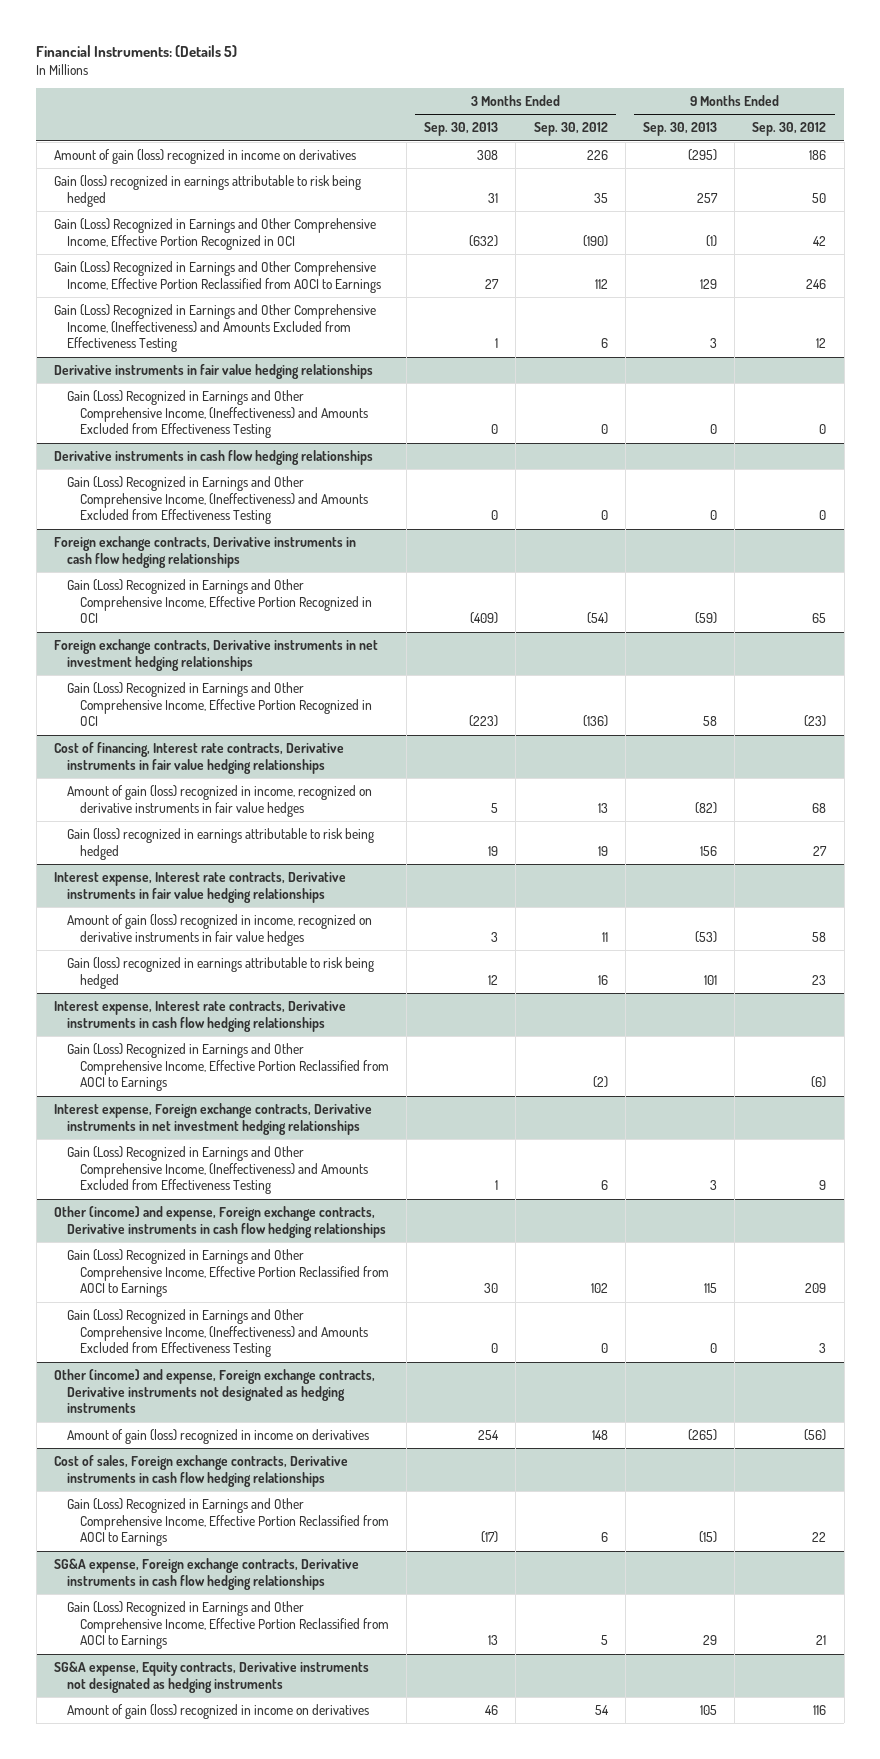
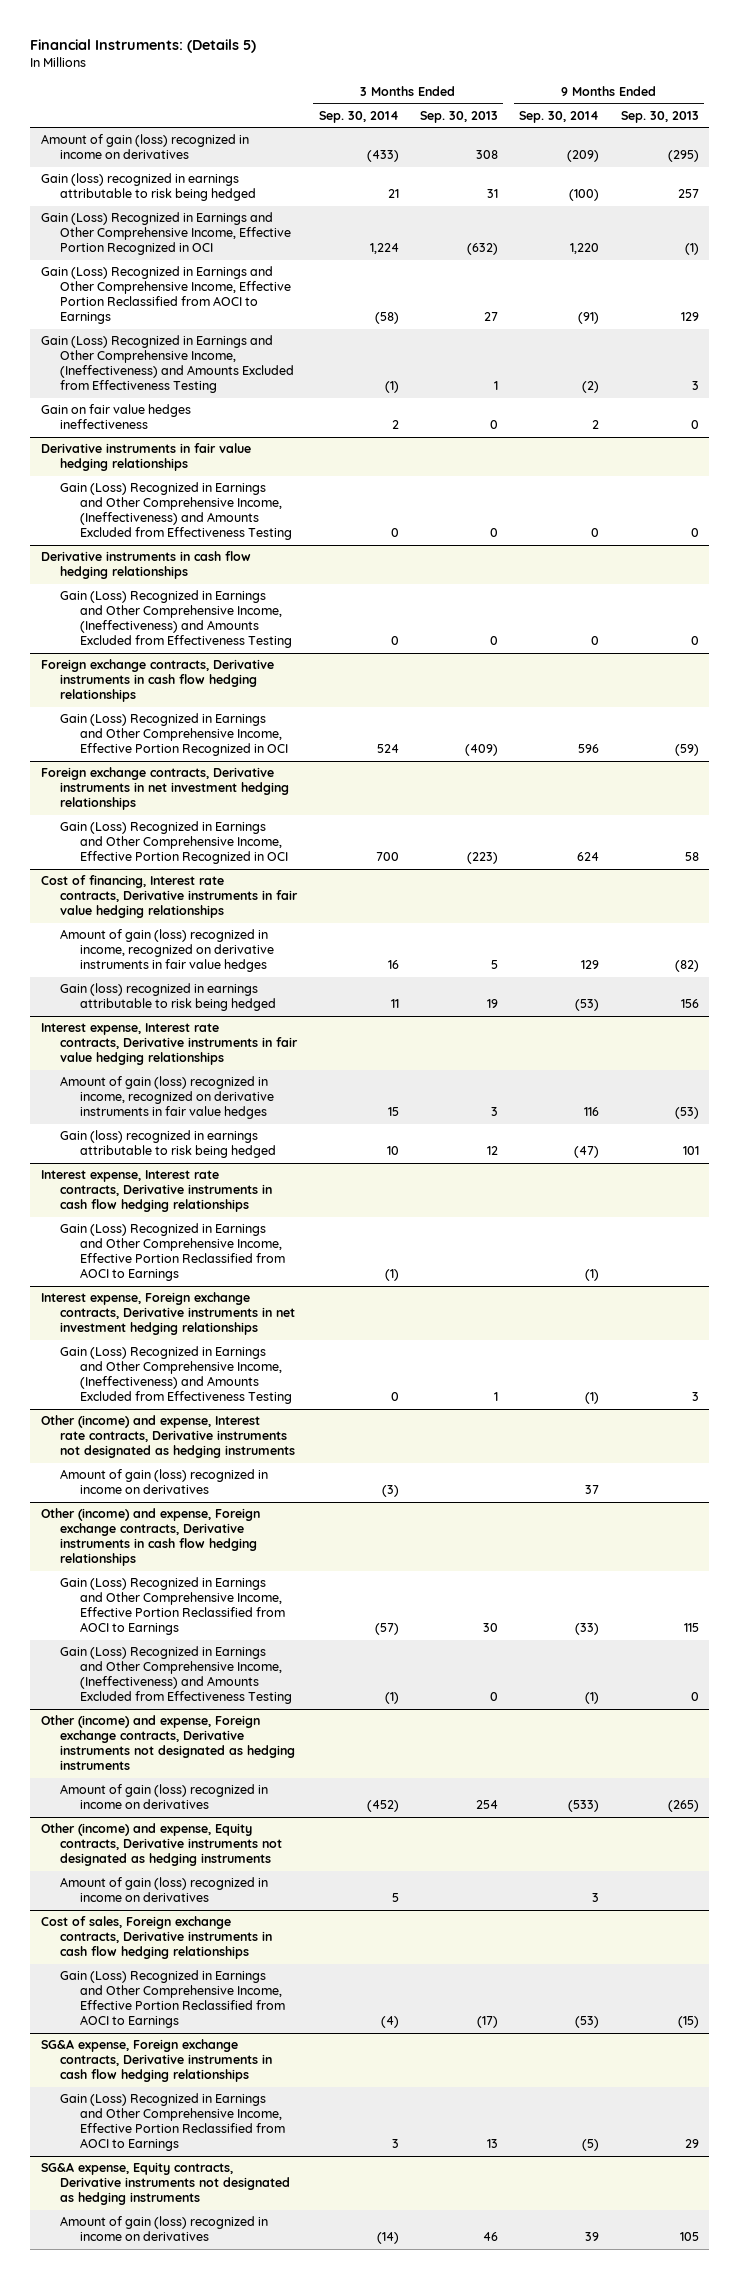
[533,122,608,137] Sep. 30, 2012 -> none
[752,122,827,137] Sep. 30, 2012 -> none
none -> [318,110,399,123] Sep. 30, 2014
none -> [519,110,600,123] Sep. 30, 2014
none -> [40,404,191,430] Gain on fair value hedges ineffectiveness
none -> [40,1415,296,1459] Other (income) and expense, Interest rate contracts, Derivative instruments not designated as hedging instruments
none -> [60,1469,269,1495] Amount of gain (loss) recognized in income on derivatives
none -> [40,1823,283,1867] Other (income) and expense, Equity contracts, Derivative instruments not designated as hedging instruments
none -> [60,1877,269,1903] Amount of gain (loss) recognized in income on derivatives

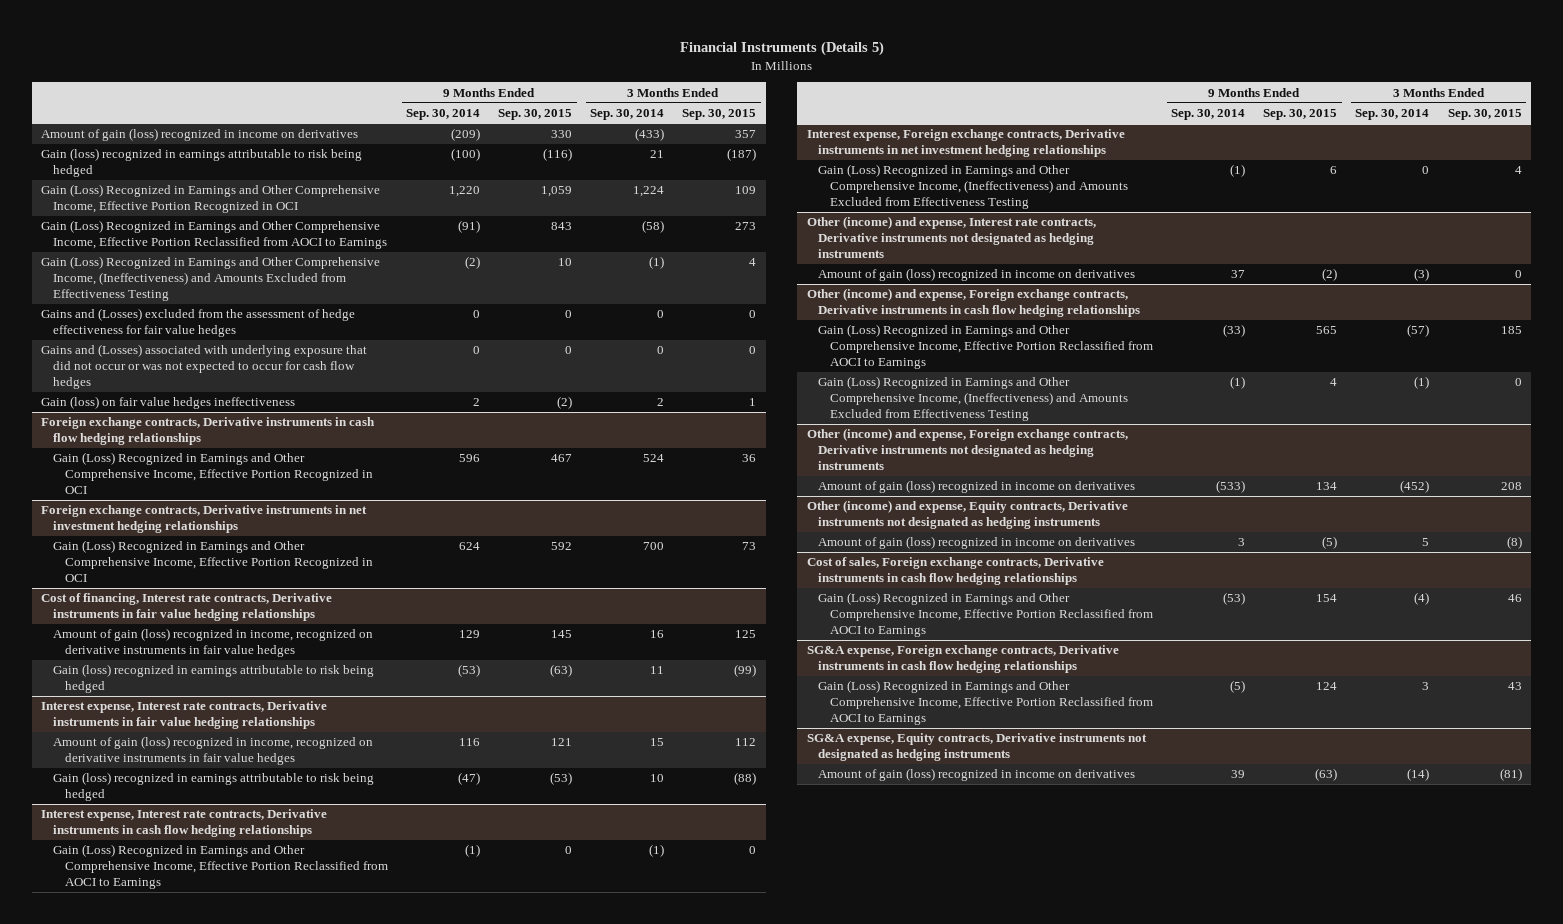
[29,38,256,53] Financial Instruments: (Details 5) -> [679,41,884,57] Financial Instruments (Details 5)
[419,110,498,123] Sep. 30, 2013 -> none
[620,110,699,123] Sep. 30, 2013 -> none
none -> [498,108,573,120] Sep. 30, 2015
none -> [682,108,757,120] Sep. 30, 2015
[40,443,251,472] Derivative instruments in fair value hedging relationships -> none
[60,482,293,541] Gain (Loss) Recognized in Earnings and Other Comprehensive Income, (Ineffectiveness) and Amounts Excluded from Effectiveness Testing -> none
[40,551,251,580] Derivative instruments in cash flow hedging relationships -> none
[60,590,293,649] Gain (Loss) Recognized in Earnings and Other Comprehensive Income, (Ineffectiveness) and Amounts Excluded from Effectiveness Testing -> none
none -> [41,308,356,338] Gains and (Losses) excluded from the assessment of hedge effectiveness for fair value hedges
none -> [41,344,368,389] Gains and (Losses) associated with underlying exposure that did not occur or was not expected to occur for cash flow hedges
[40,404,191,430] Gain on fair value hedges ineffectiveness -> [41,396,296,410] Gain (loss) on fair value hedges ineffectiveness

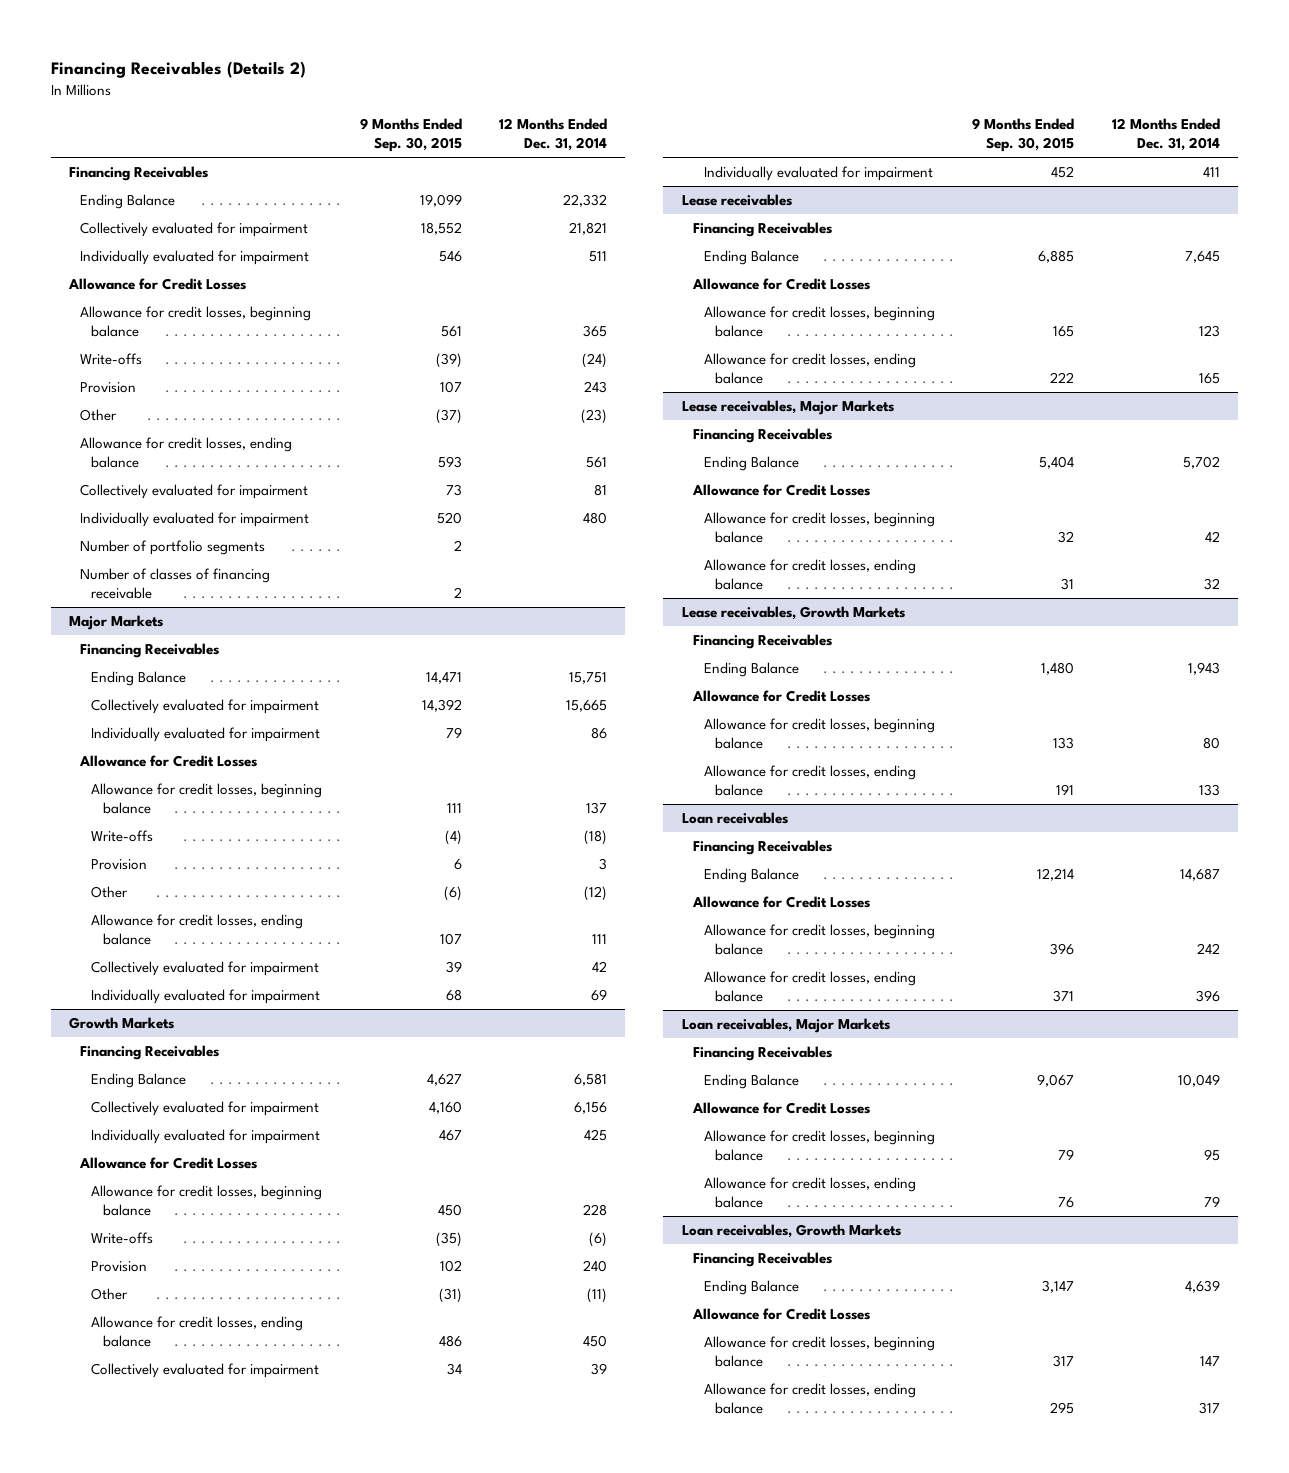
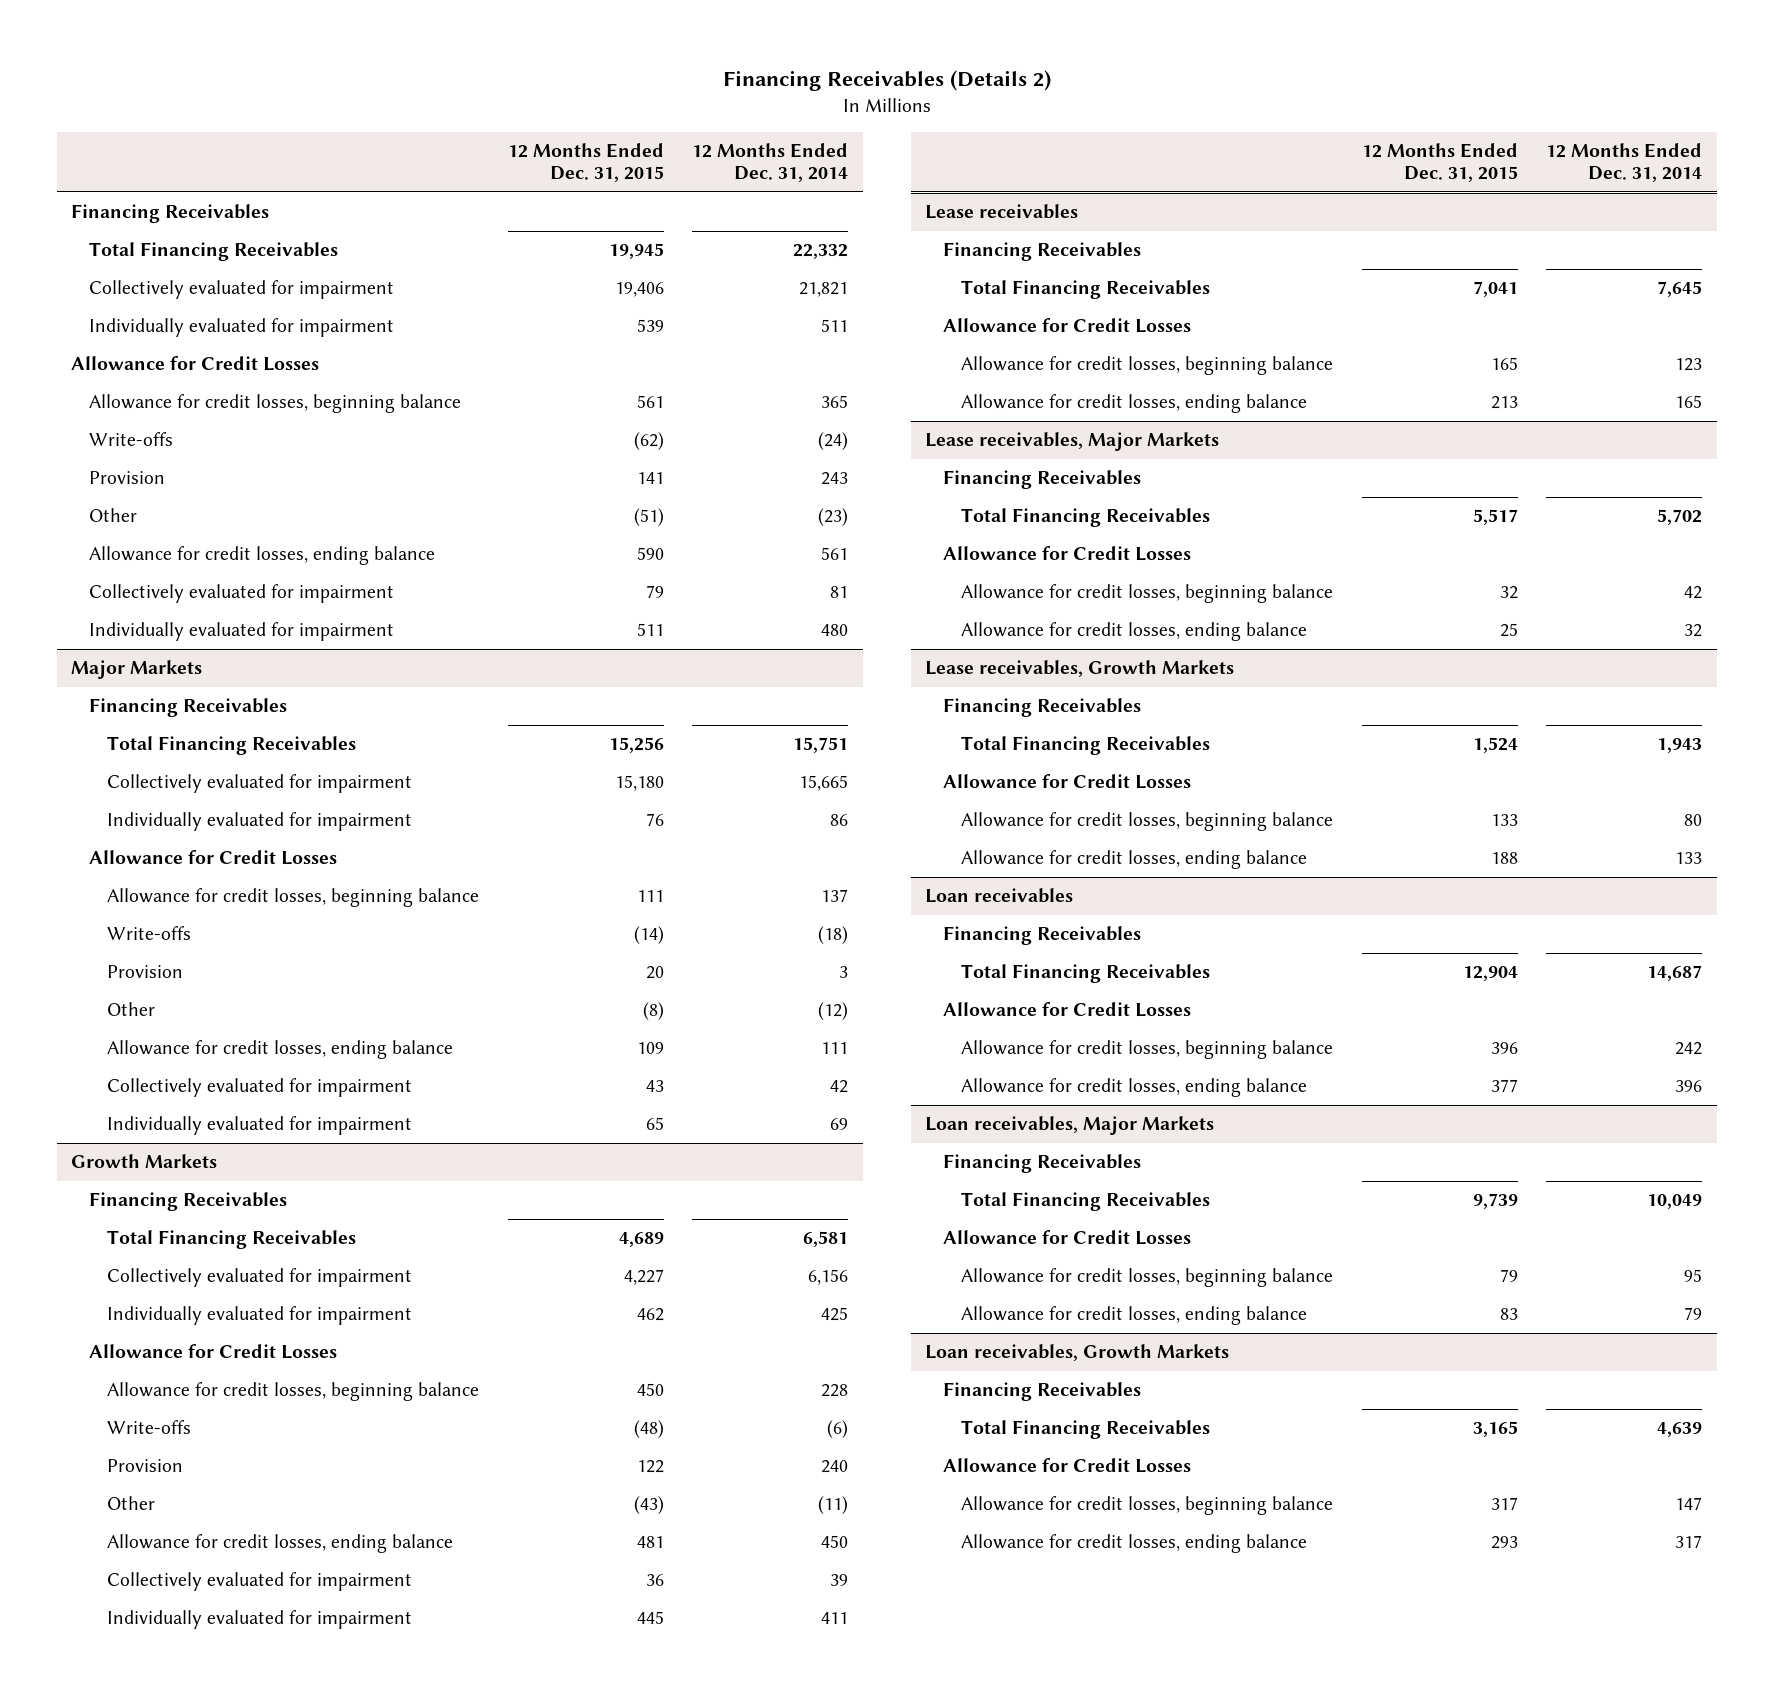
[359,118,462,153] 9 Months Ended Sep. 30, 2015 -> none
none -> [507,142,664,183] 12 Months Ended Dec. 31, 2015
[80,194,176,210] Ending Balance -> [88,242,338,262] Total Financing Receivables
[80,540,266,556] Number of portfolio segments -> none
[80,568,271,600] Number of classes of financing receivable -> none
[91,671,187,687] Ending Balance -> [106,736,356,756] Total Financing Receivables
[91,1073,187,1089] Ending Balance -> [106,1230,356,1250] Total Financing Receivables
[704,250,800,266] Ending Balance -> [960,280,1210,300] Total Financing Receivables
[704,456,800,472] Ending Balance -> [960,508,1210,528] Total Financing Receivables
[704,662,800,678] Ending Balance -> [960,736,1210,756] Total Financing Receivables
[704,868,800,884] Ending Balance -> [960,964,1210,984] Total Financing Receivables
[704,1074,800,1090] Ending Balance -> [960,1192,1210,1212] Total Financing Receivables
[704,1280,800,1296] Ending Balance -> [960,1420,1210,1440] Total Financing Receivables

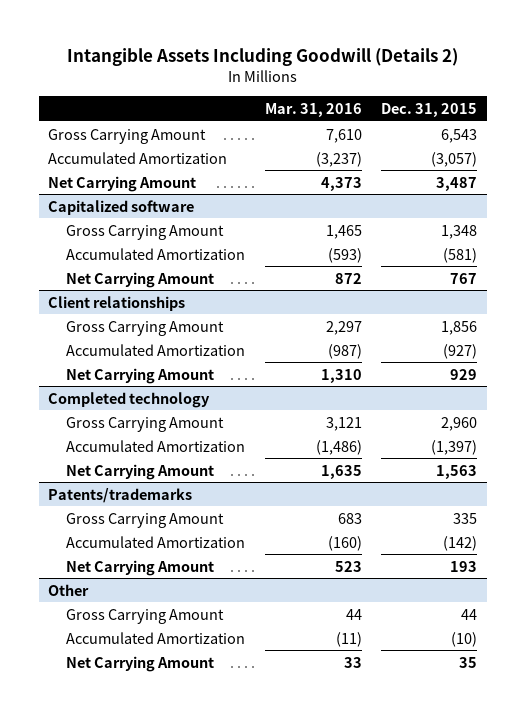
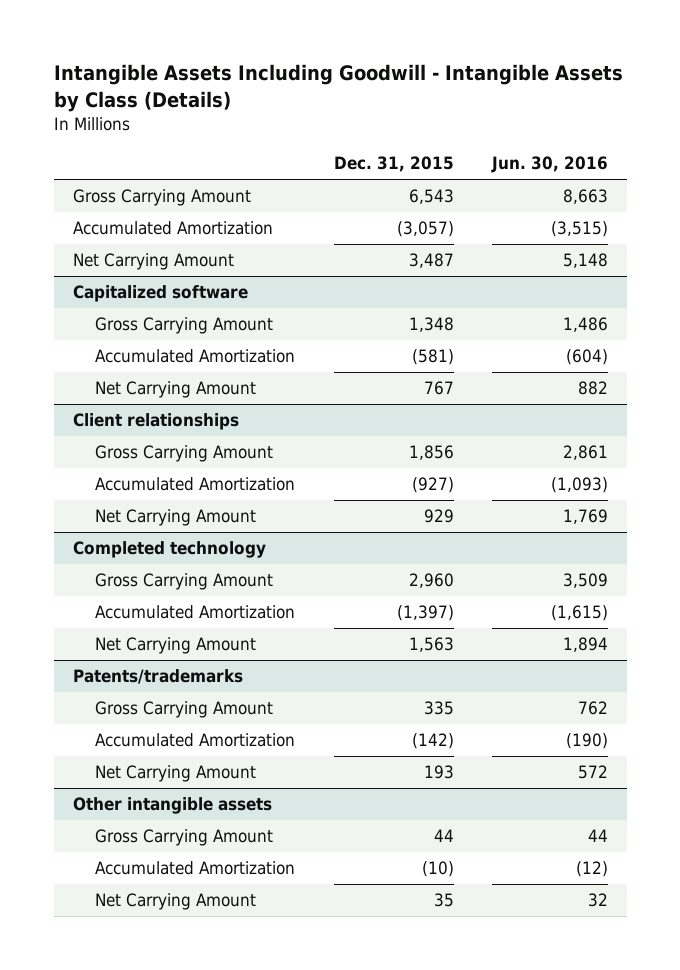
[66,47,458,66] Intangible Assets Including Goodwill (Details 2) -> [53,64,623,112] Intangible Assets Including Goodwill - Intangible Assets by Class (Details)
[264,102,362,117] Mar. 31, 2016 -> none
none -> [490,156,608,174] Jun. 30, 2016
[48,583,90,596] Other -> [72,797,272,815] Other intangible assets

